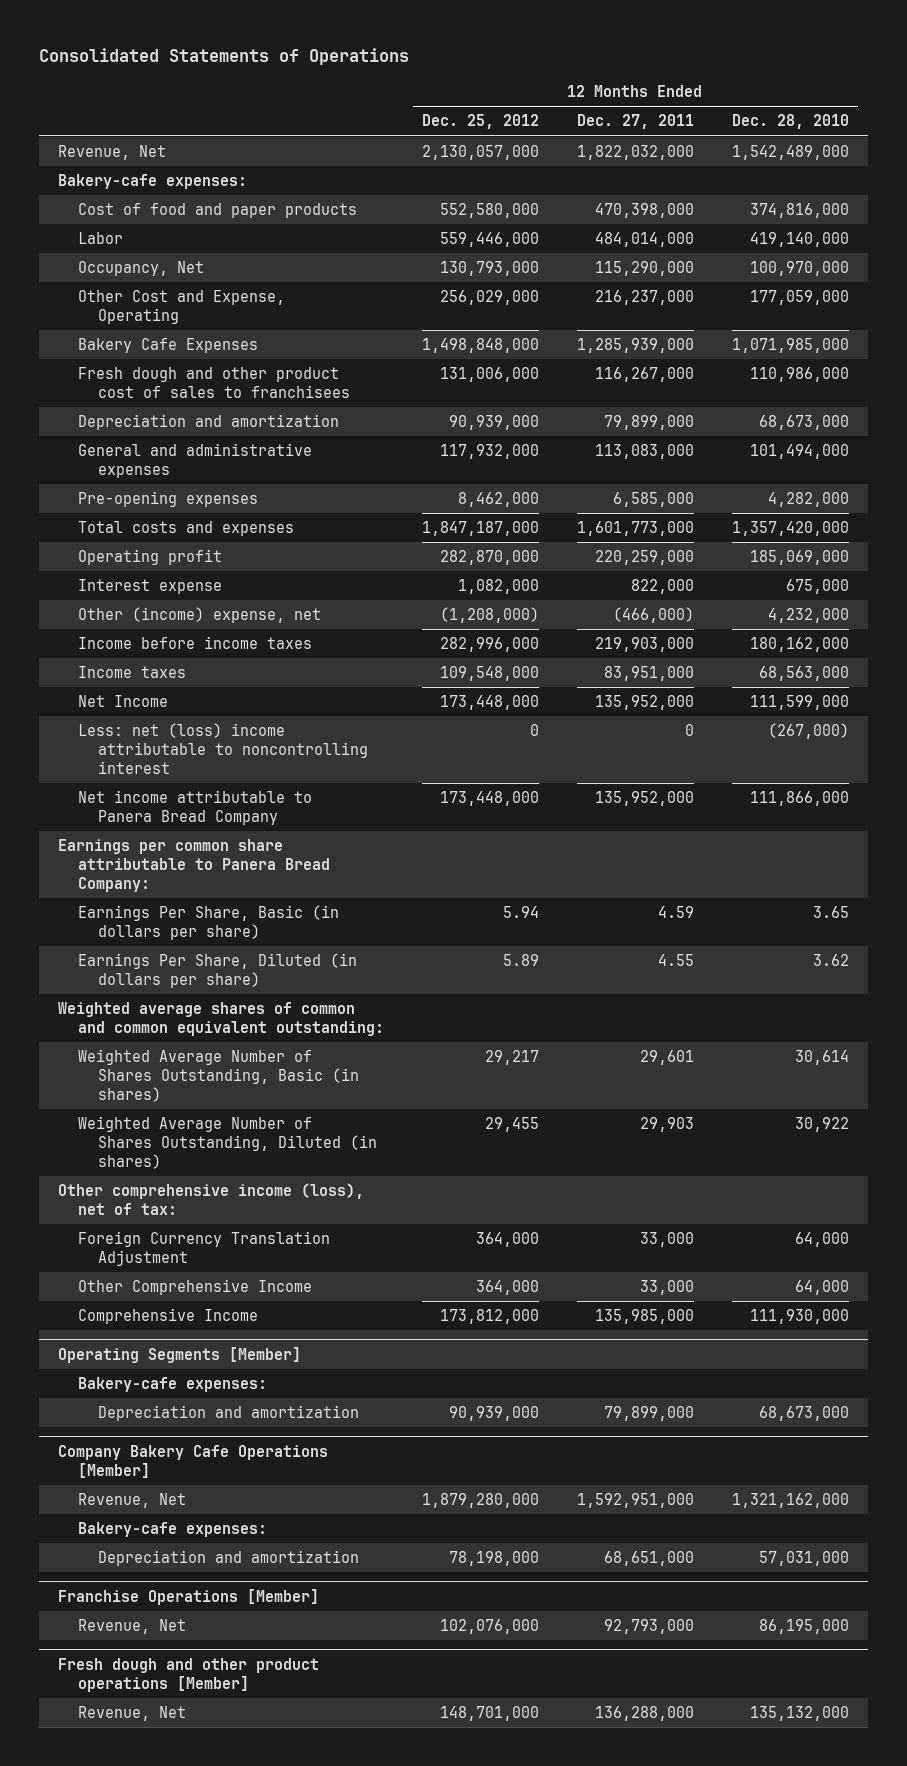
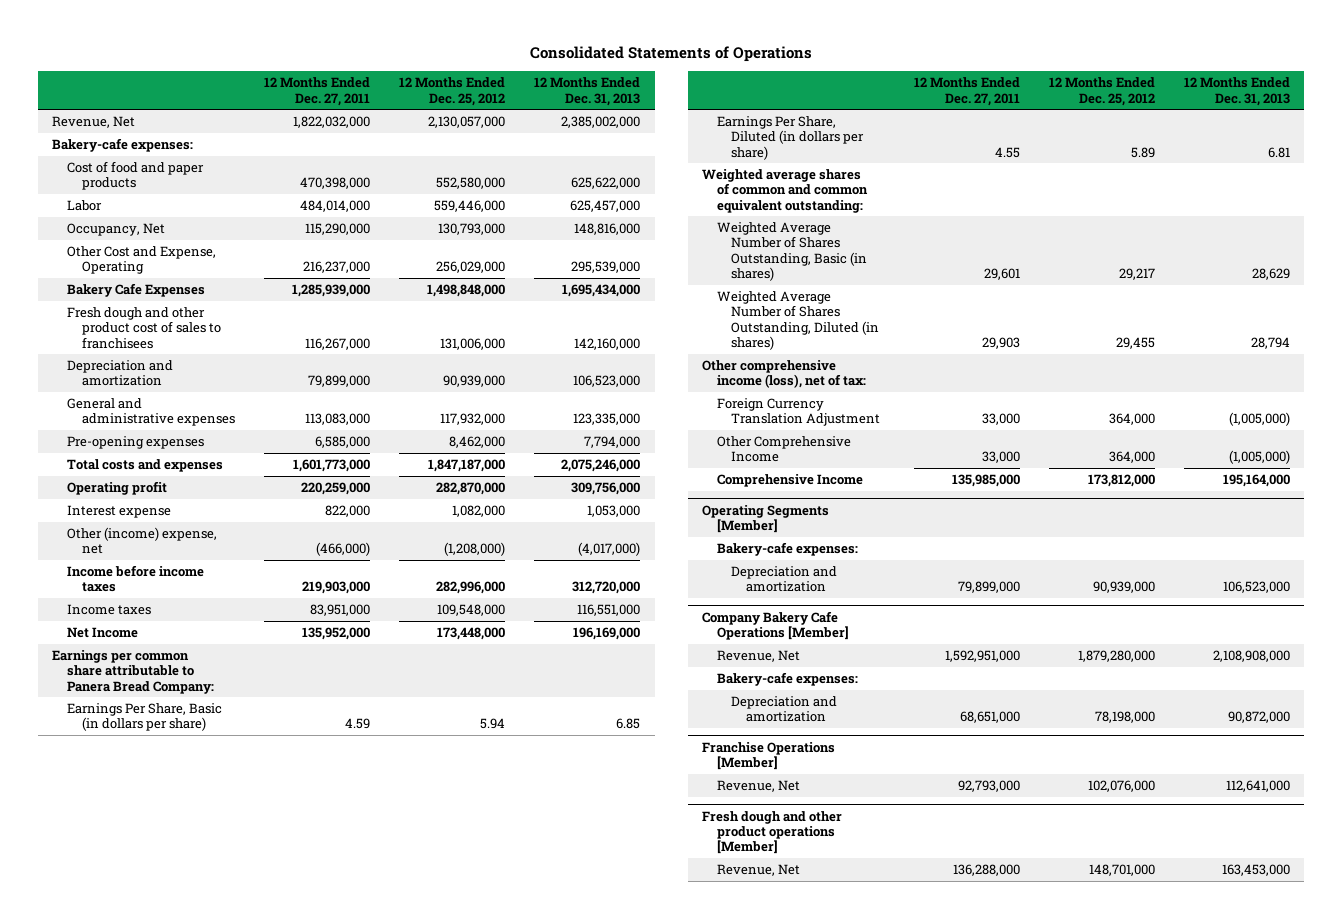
[731,114,849,130] Dec. 28, 2010 -> none
none -> [533,77,640,106] 12 Months Ended Dec. 31, 2013
[78,723,368,774] Less: net (loss) income attributable to noncontrolling interest -> none
[78,790,313,826] Net income attributable to Panera Bread Company -> none

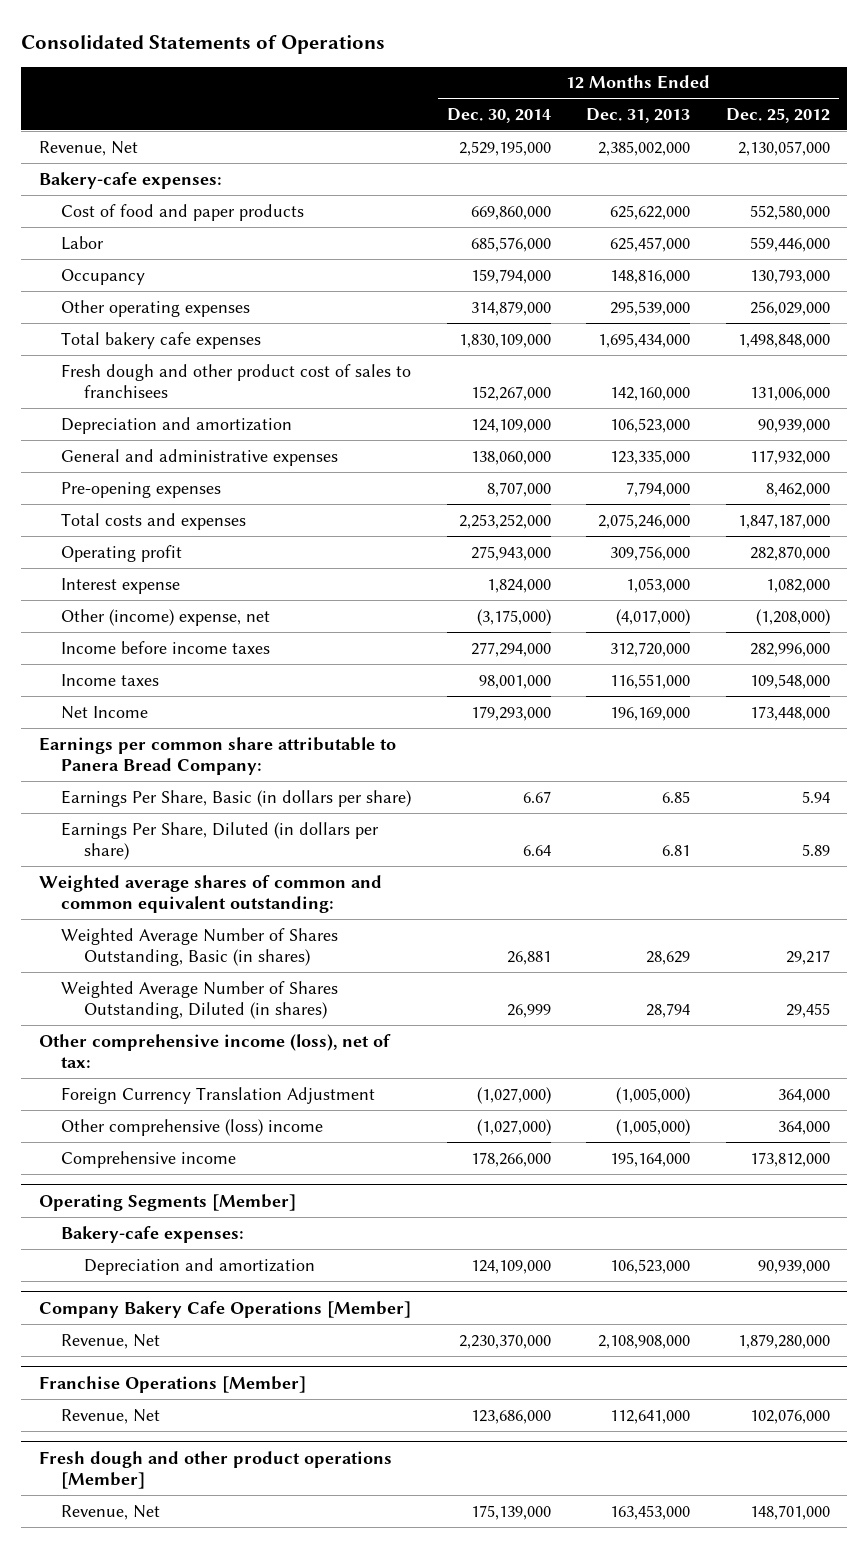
[263,77,370,106] 12 Months Ended Dec. 27, 2011 -> none
none -> [446,107,551,123] Dec. 30, 2014
[66,223,165,237] Occupancy, Net -> [61,268,146,285] Occupancy
[66,246,216,275] Other Cost and Expense, Operating -> [61,299,251,317] Other operating expenses
[66,283,205,298] Bakery Cafe Expenses -> [61,331,262,349] Total bakery cafe expenses
[716,436,851,463] Other Comprehensive Income -> [61,1118,324,1136] Other comprehensive (loss) income
[716,474,863,488] Comprehensive Income -> [61,1150,237,1168] Comprehensive income
[716,672,858,687] Bakery-cafe expenses: -> none
[731,696,838,723] Depreciation and amortization -> none

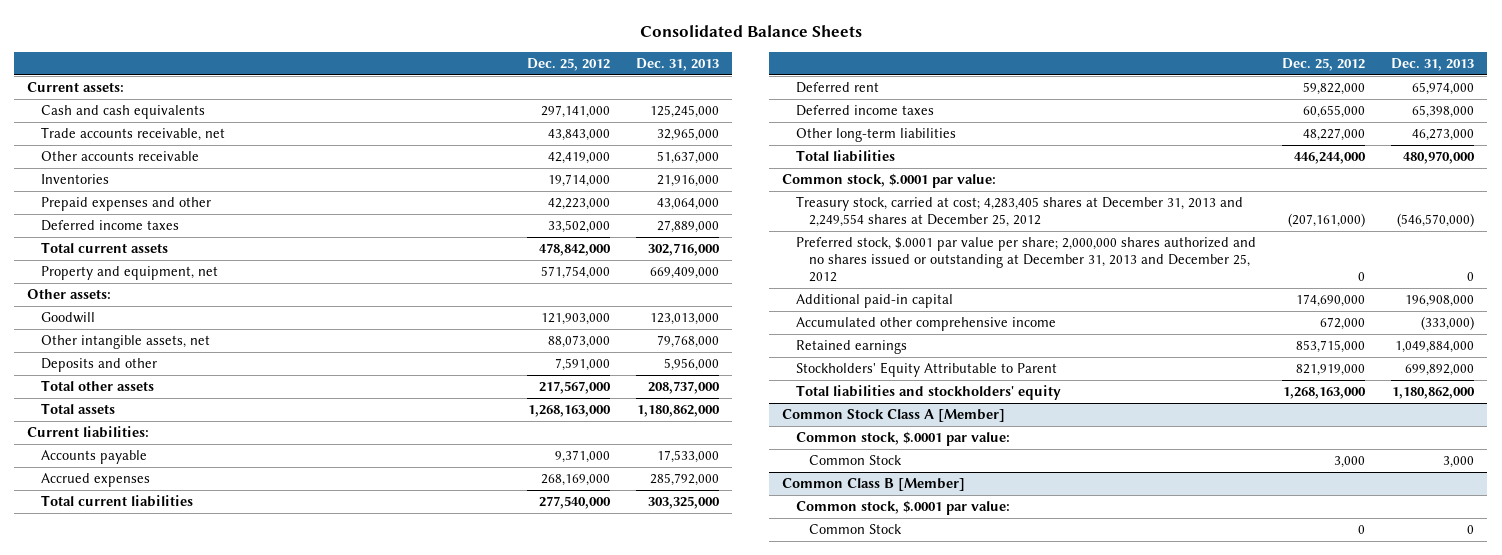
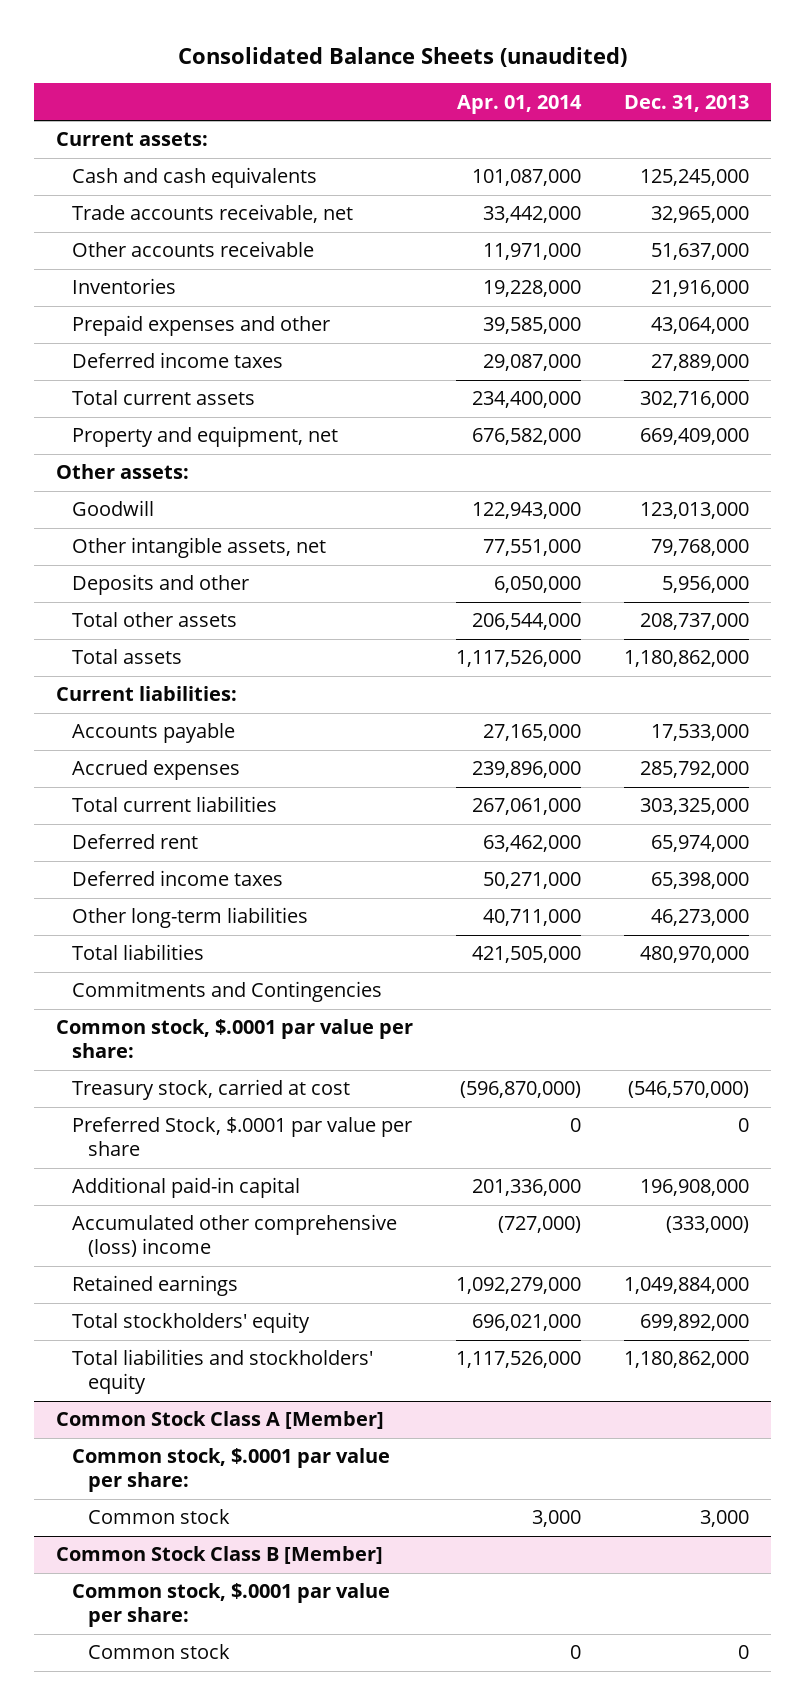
[639,25,862,38] Consolidated Balance Sheets -> [177,47,627,68] Consolidated Balance Sheets (unaudited)
[527,58,611,72] Dec. 25, 2012 -> none
none -> [457,94,583,114] Apr. 01, 2014
none -> [71,981,382,1003] Commitments and Contingencies
[782,173,997,189] Common stock, $.0001 par value: -> [55,1019,413,1059] Common stock, $.0001 par value per share:
[795,196,1243,228] Treasury stock, carried at cost; 4,283,405 shares at December 31, 2013 and 2,249,554 shares at December 25, 2012 -> [71,1079,350,1101] Treasury stock, carried at cost
[795,237,1256,283] Preferred stock, $.0001 par value per share; 2,000,000 shares authorized and no shares issued or outstanding at December 31, 2013 and December 25, 2012 -> [71,1117,412,1157] Preferred Stock, $.0001 par value per share
[795,317,1056,332] Accumulated other comprehensive income -> [71,1214,397,1258] Accumulated other comprehensive (loss) income
[795,362,1057,378] Stockholders' Equity Attributable to Parent -> [71,1312,310,1334] Total stockholders' equity
[795,431,1010,447] Common stock, $.0001 par value: -> [71,1448,390,1493] Common stock, $.0001 par value per share:
[808,455,902,466] Common Stock -> [88,1509,231,1525] Common stock
[782,478,966,492] Common Class B [Member] -> [55,1546,383,1565] Common Stock Class B [Member]
[795,500,1010,516] Common stock, $.0001 par value: -> [71,1583,390,1628] Common stock, $.0001 par value per share:
[808,524,902,535] Common Stock -> [88,1644,231,1660] Common stock

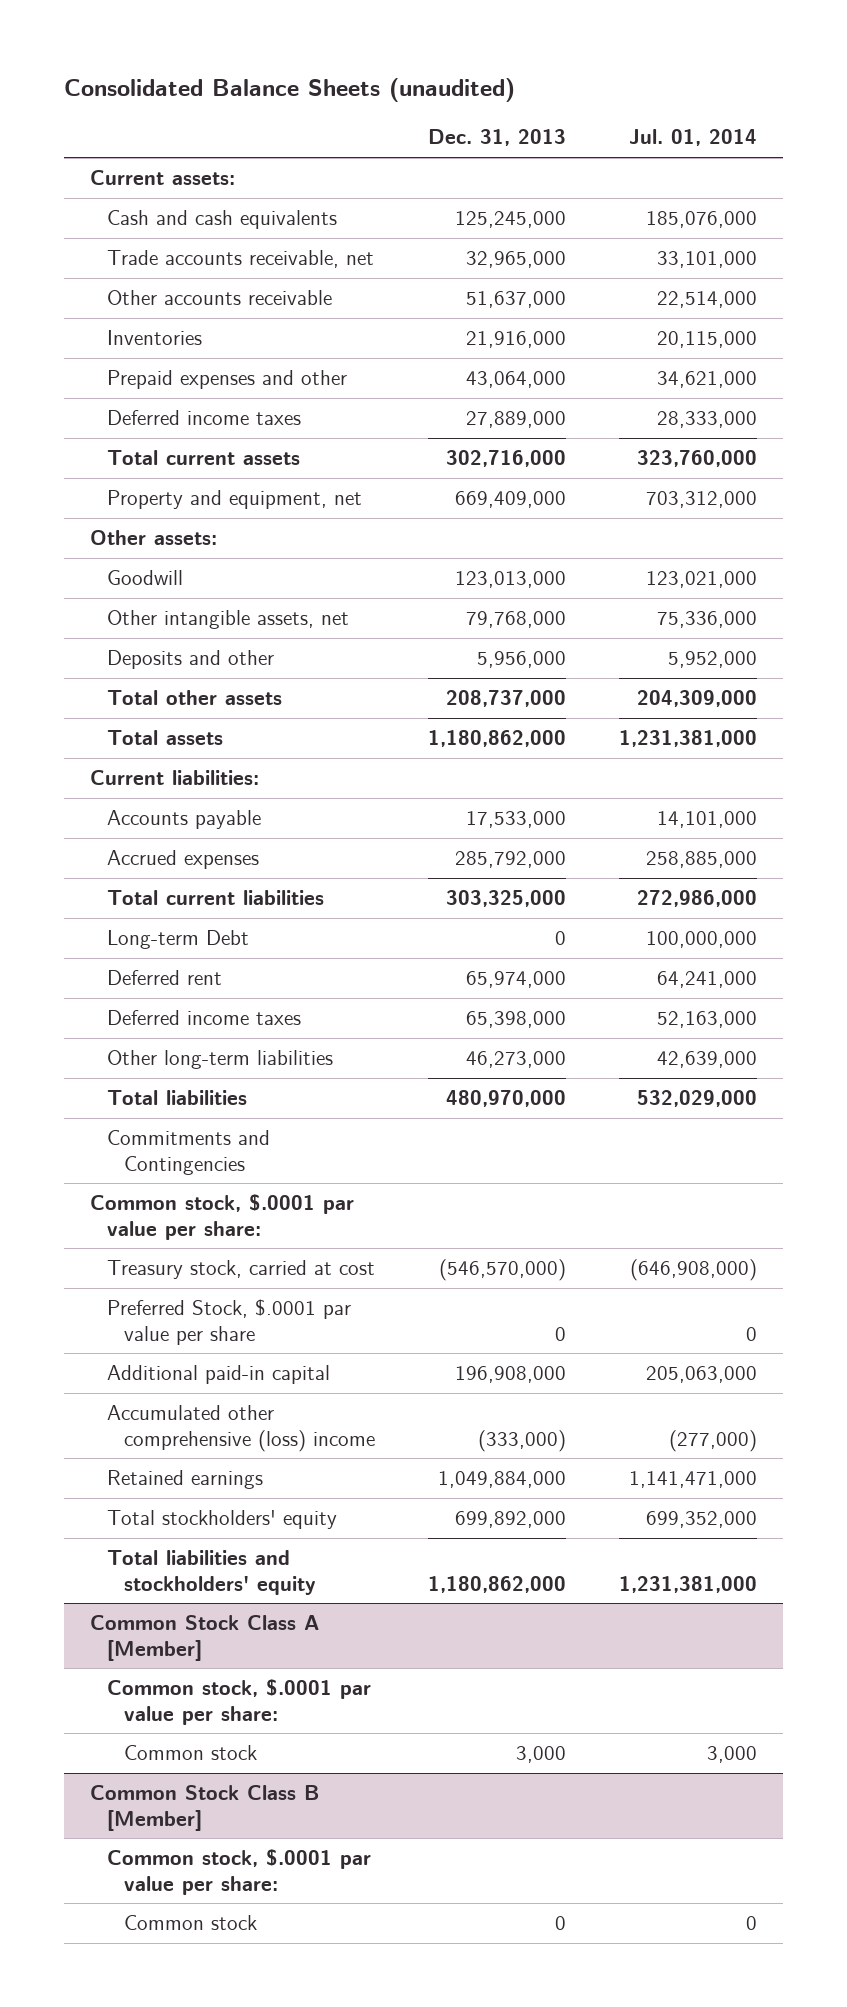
[457,94,583,114] Apr. 01, 2014 -> none
none -> [628,129,757,147] Jul. 01, 2014
none -> [107,930,250,950] Long-term Debt

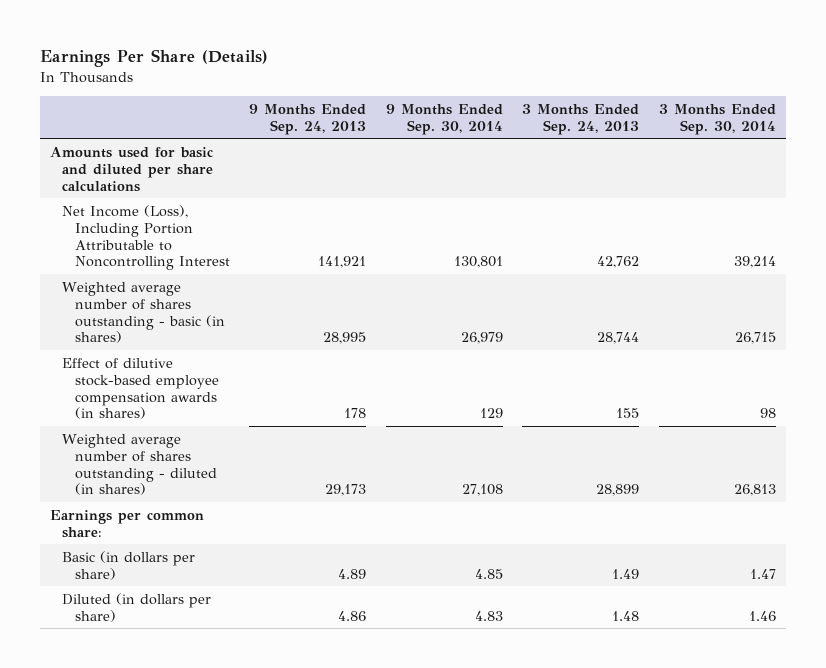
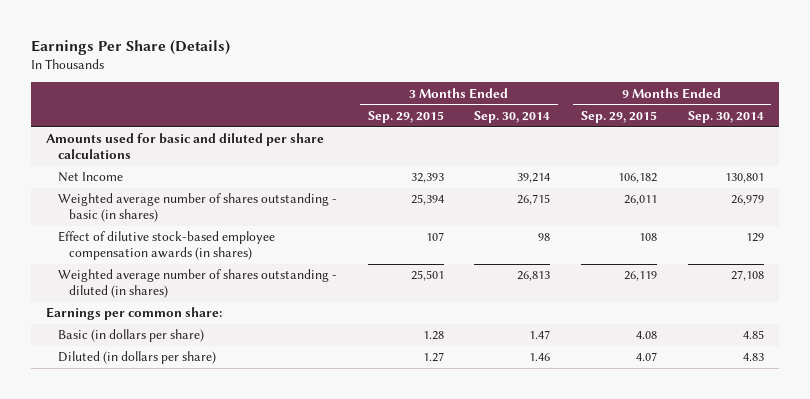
[249,103,367,135] 9 Months Ended Sep. 24, 2013 -> none
[522,103,640,135] 3 Months Ended Sep. 24, 2013 -> none
none -> [367,111,444,124] Sep. 29, 2015
none -> [581,111,658,124] Sep. 29, 2015
[62,204,230,271] Net Income (Loss), Including Portion Attributable to Noncontrolling Interest -> [57,172,123,183] Net Income

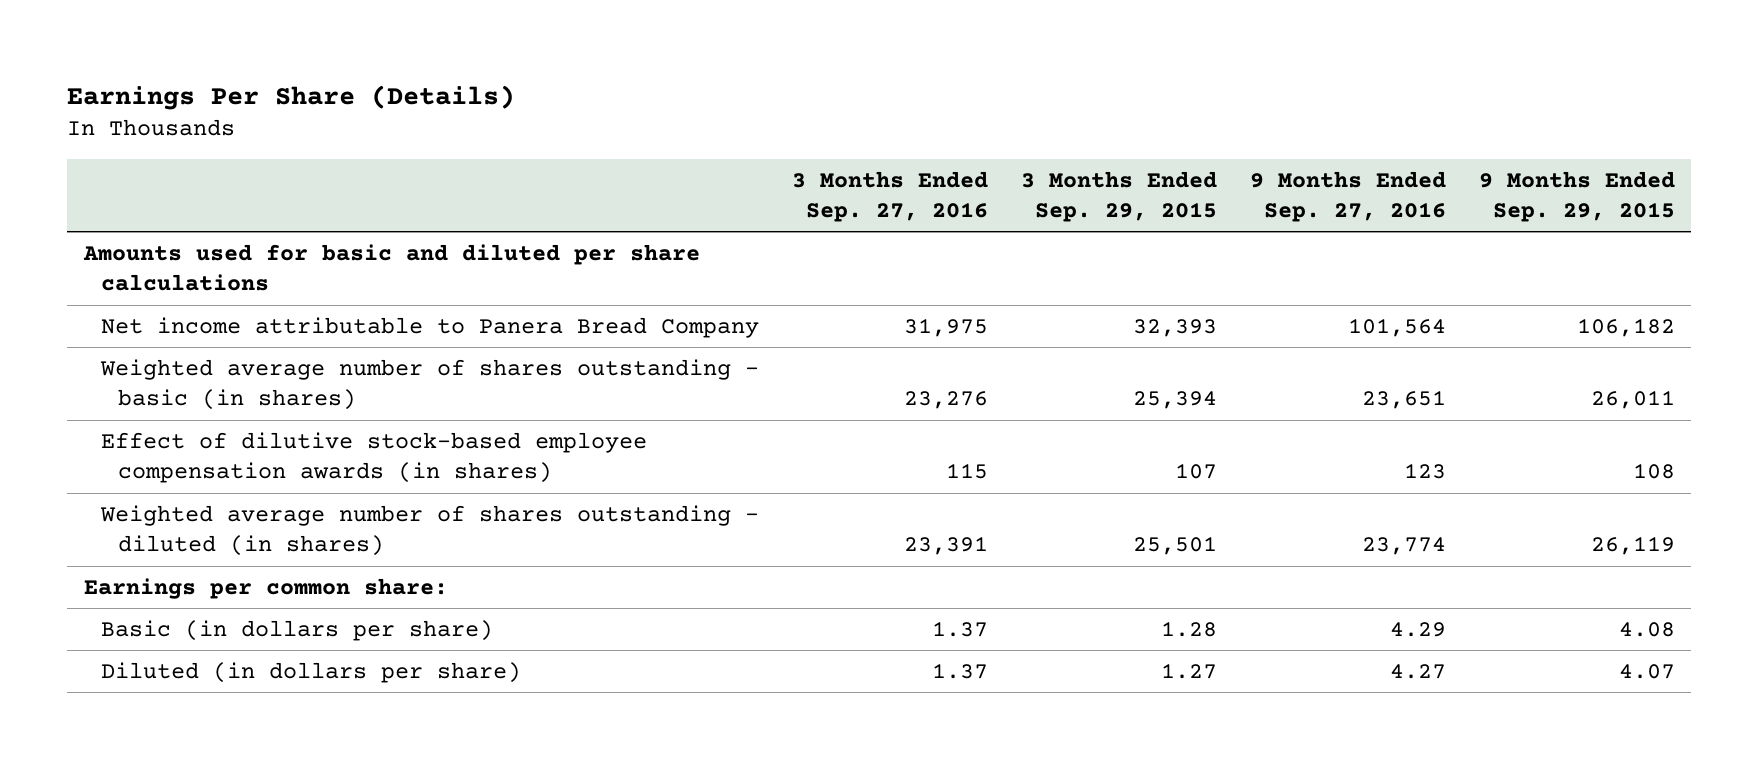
[474,111,551,124] Sep. 30, 2014 -> none
[687,111,764,124] Sep. 30, 2014 -> none
none -> [792,170,989,223] 3 Months Ended Sep. 27, 2016
none -> [1249,170,1446,223] 9 Months Ended Sep. 27, 2016
[57,172,123,183] Net Income -> [101,316,760,338] Net income attributable to Panera Bread Company

